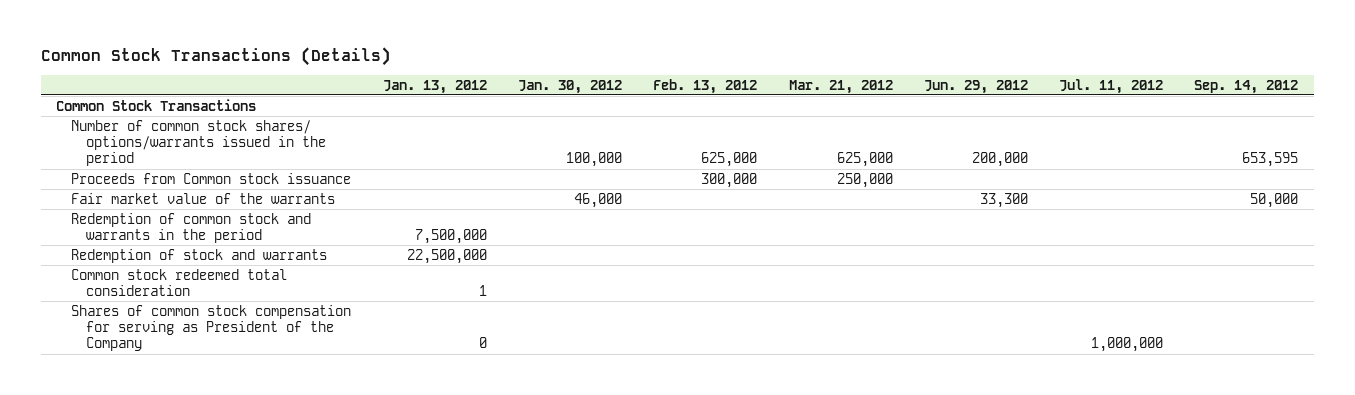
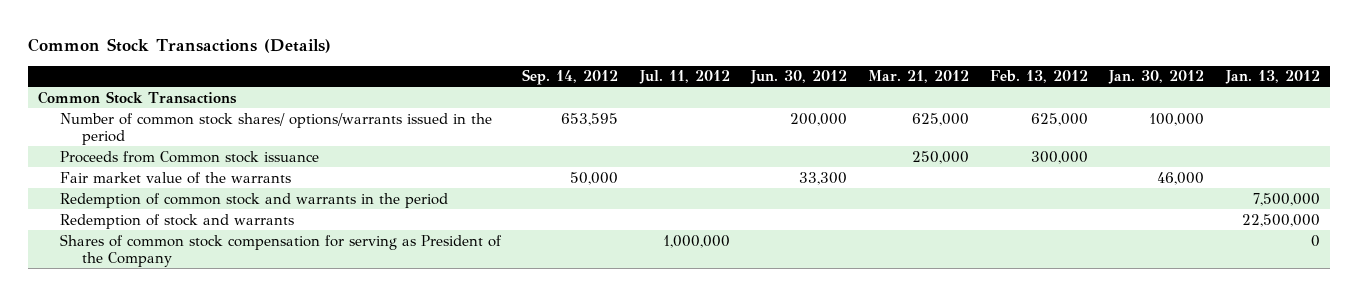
[923,79,1028,94] Jun. 29, 2012 -> none
none -> [749,70,847,85] Jun. 30, 2012
[71,268,288,296] Common stock redeemed total consideration -> none

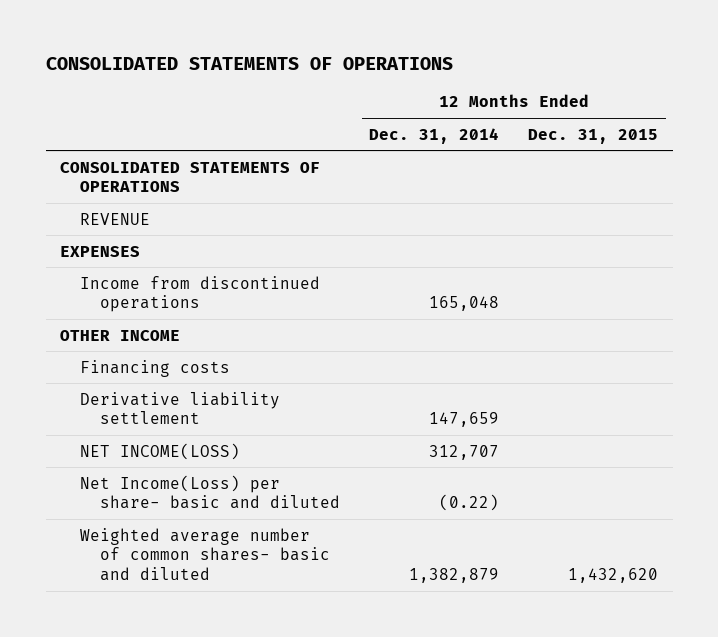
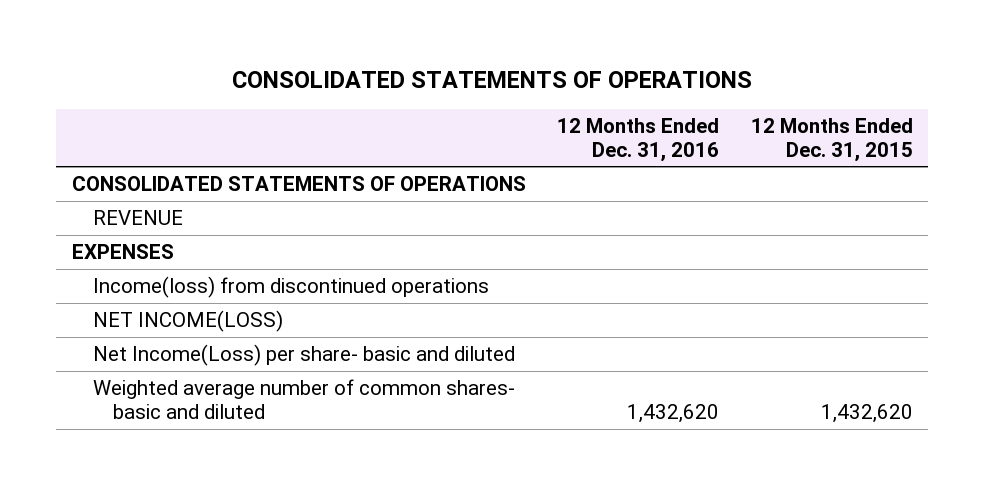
[369,127,500,144] Dec. 31, 2014 -> none
none -> [557,117,720,162] 12 Months Ended Dec. 31, 2016
[60,329,181,341] OTHER INCOME -> none
[80,359,231,377] Financing costs -> none
[80,391,281,425] Derivative liability settlement -> none
[80,275,321,313] Income from discontinued operations -> [92,276,489,299] Income(loss) from discontinued operations

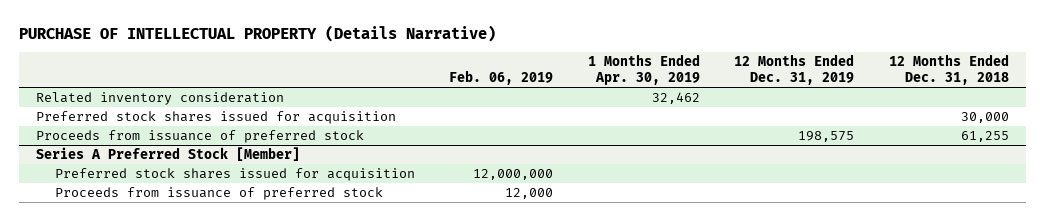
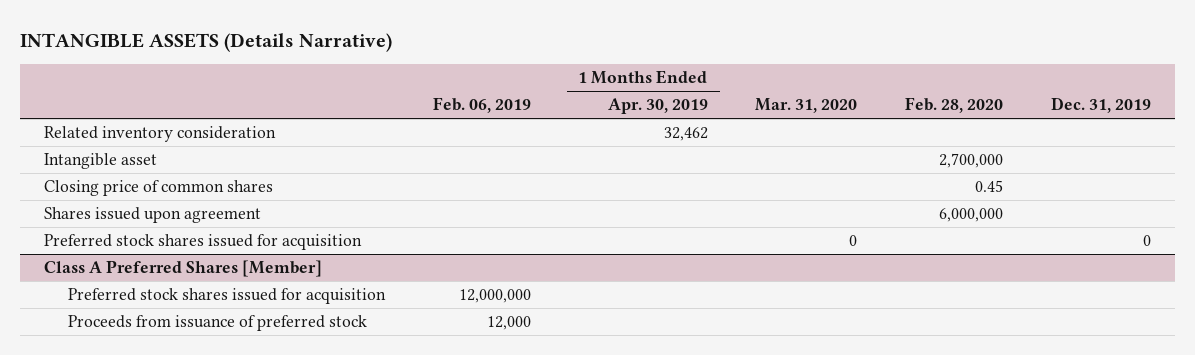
[18,24,496,42] PURCHASE OF INTELLECTUAL PROPERTY (Details Narrative) -> [20,33,393,53] INTANGIBLE ASSETS (Details Narrative)
[734,54,855,86] 12 Months Ended Dec. 31, 2019 -> none
[888,54,1009,86] 12 Months Ended Dec. 31, 2018 -> none
none -> [755,98,858,114] Mar. 31, 2020
none -> [905,97,1004,114] Feb. 28, 2020
none -> [1051,97,1152,114] Dec. 31, 2019
none -> [44,153,158,170] Intangible asset
none -> [44,180,274,197] Closing price of common shares
none -> [44,207,262,224] Shares issued upon agreement
[35,130,364,144] Proceeds from issuance of preferred stock -> none
[35,147,300,162] Series A Preferred Stock [Member] -> [44,260,323,278] Class A Preferred Shares [Member]

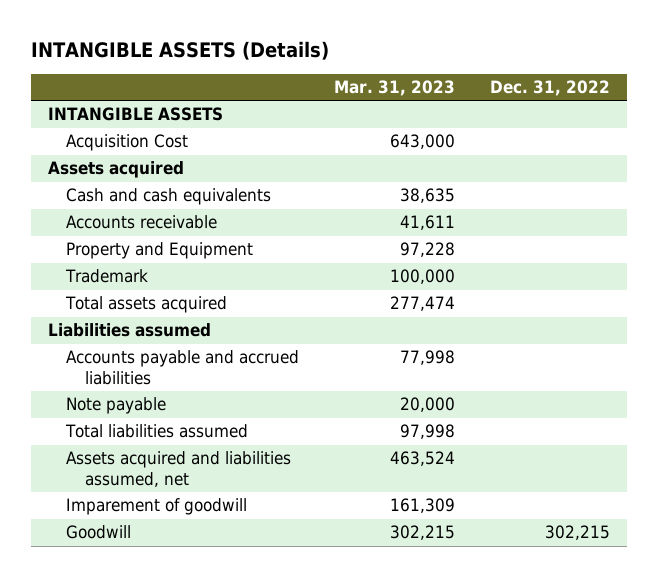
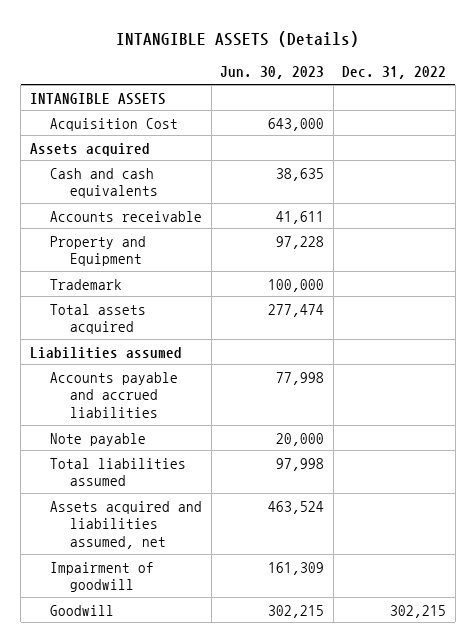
[333,80,455,97] Mar. 31, 2023 -> none
none -> [220,66,325,80] Jun. 30, 2023
[66,498,248,516] Imparement of goodwill -> [50,561,155,593] Impairment of goodwill

